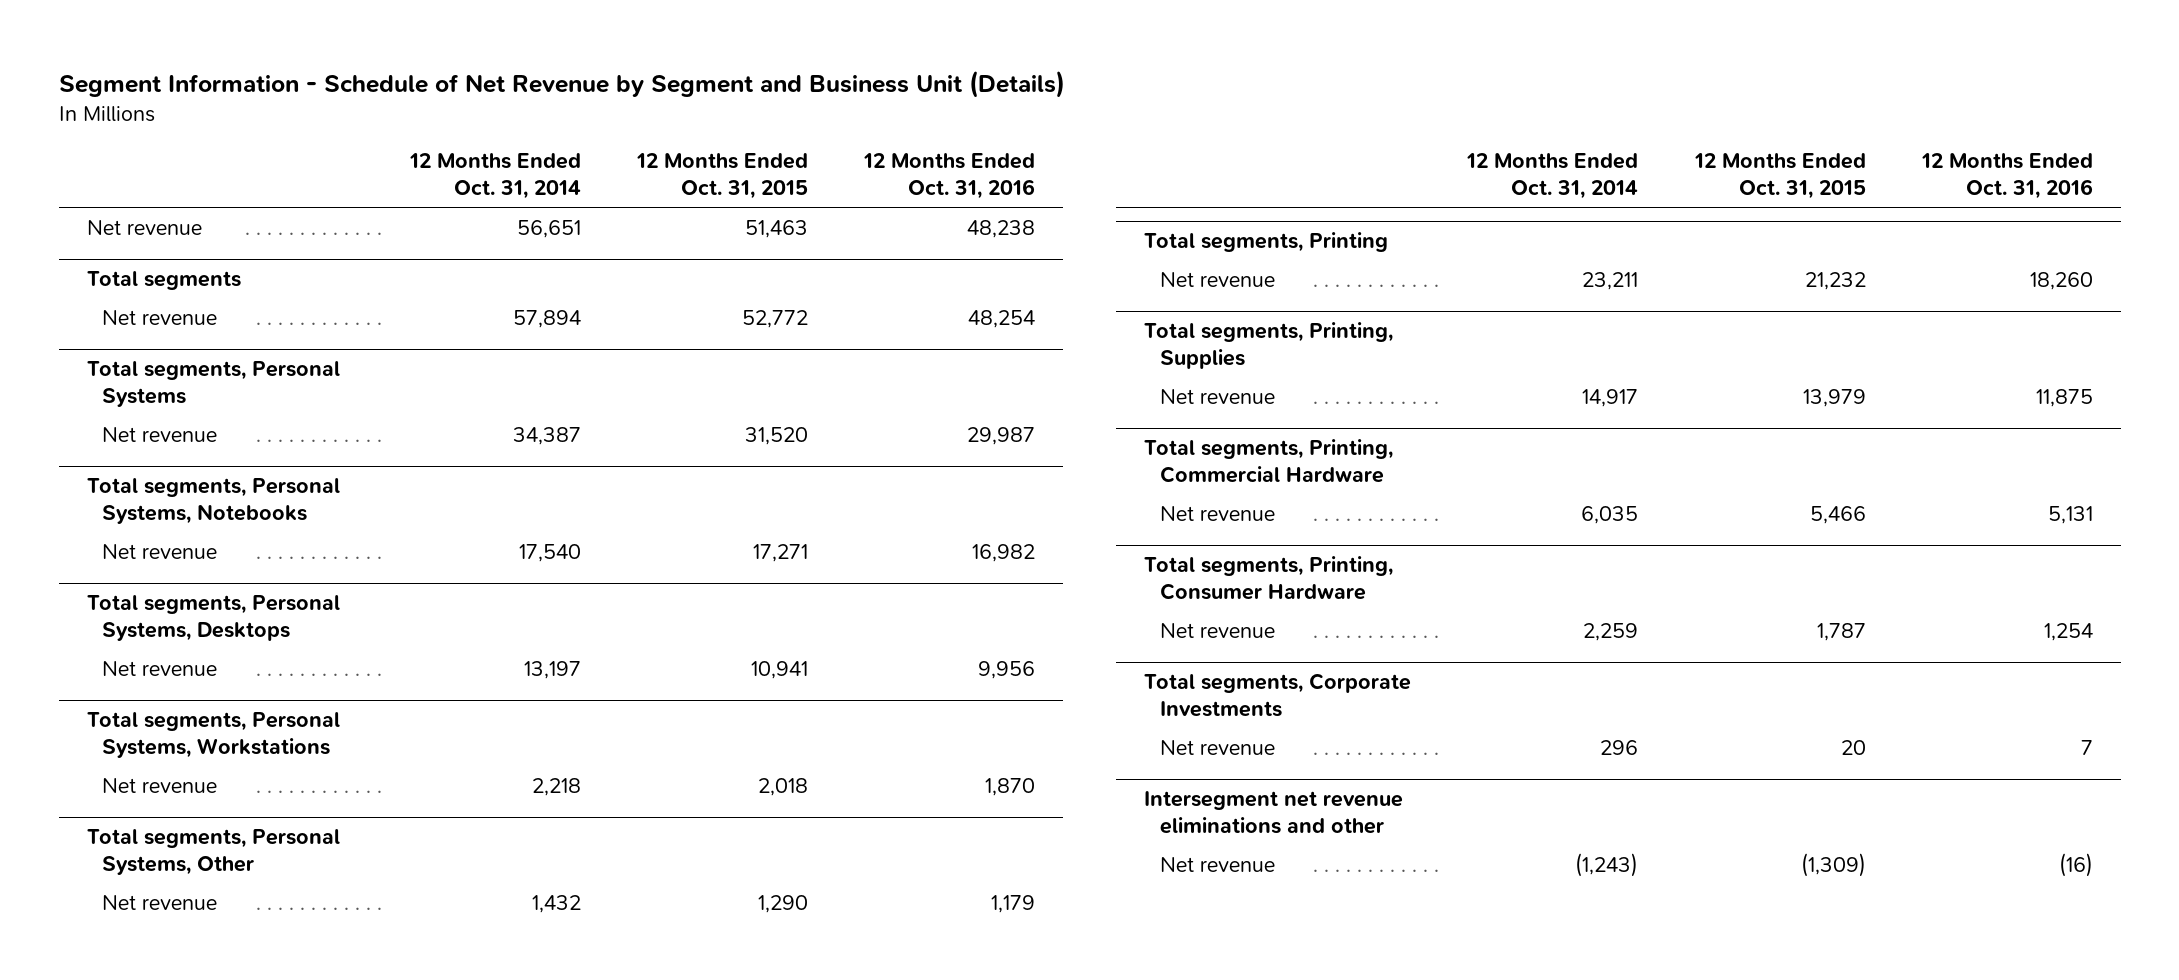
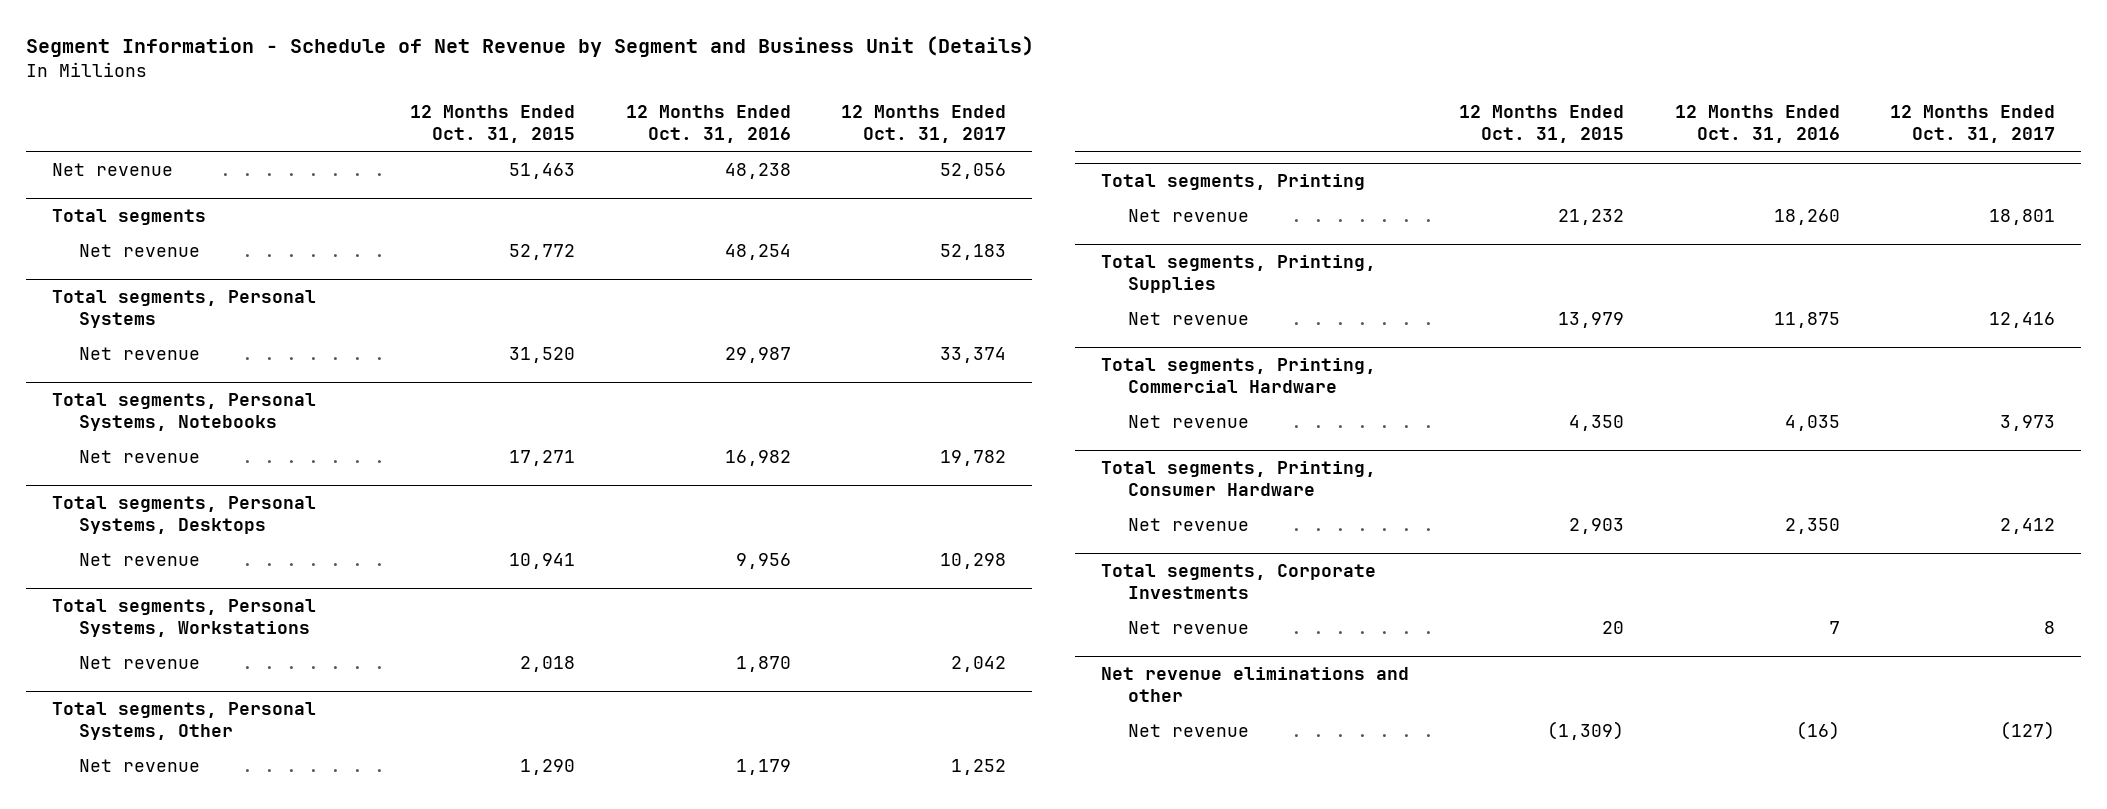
[408,153,581,200] 12 Months Ended Oct. 31, 2014 -> none
none -> [841,104,1007,143] 12 Months Ended Oct. 31, 2017
[1809,505,1866,524] 5,466 -> [1569,414,1625,431] 4,350
[2047,505,2093,524] 5,131 -> [1784,414,1840,431] 4,035
[1816,622,1866,641] 1,787 -> [1569,517,1625,534] 2,903
[2043,622,2093,641] 1,254 -> [1784,517,1840,534] 2,350
[1144,790,1404,834] Intersegment net revenue eliminations and other -> [1100,666,1409,702] Net revenue eliminations and other

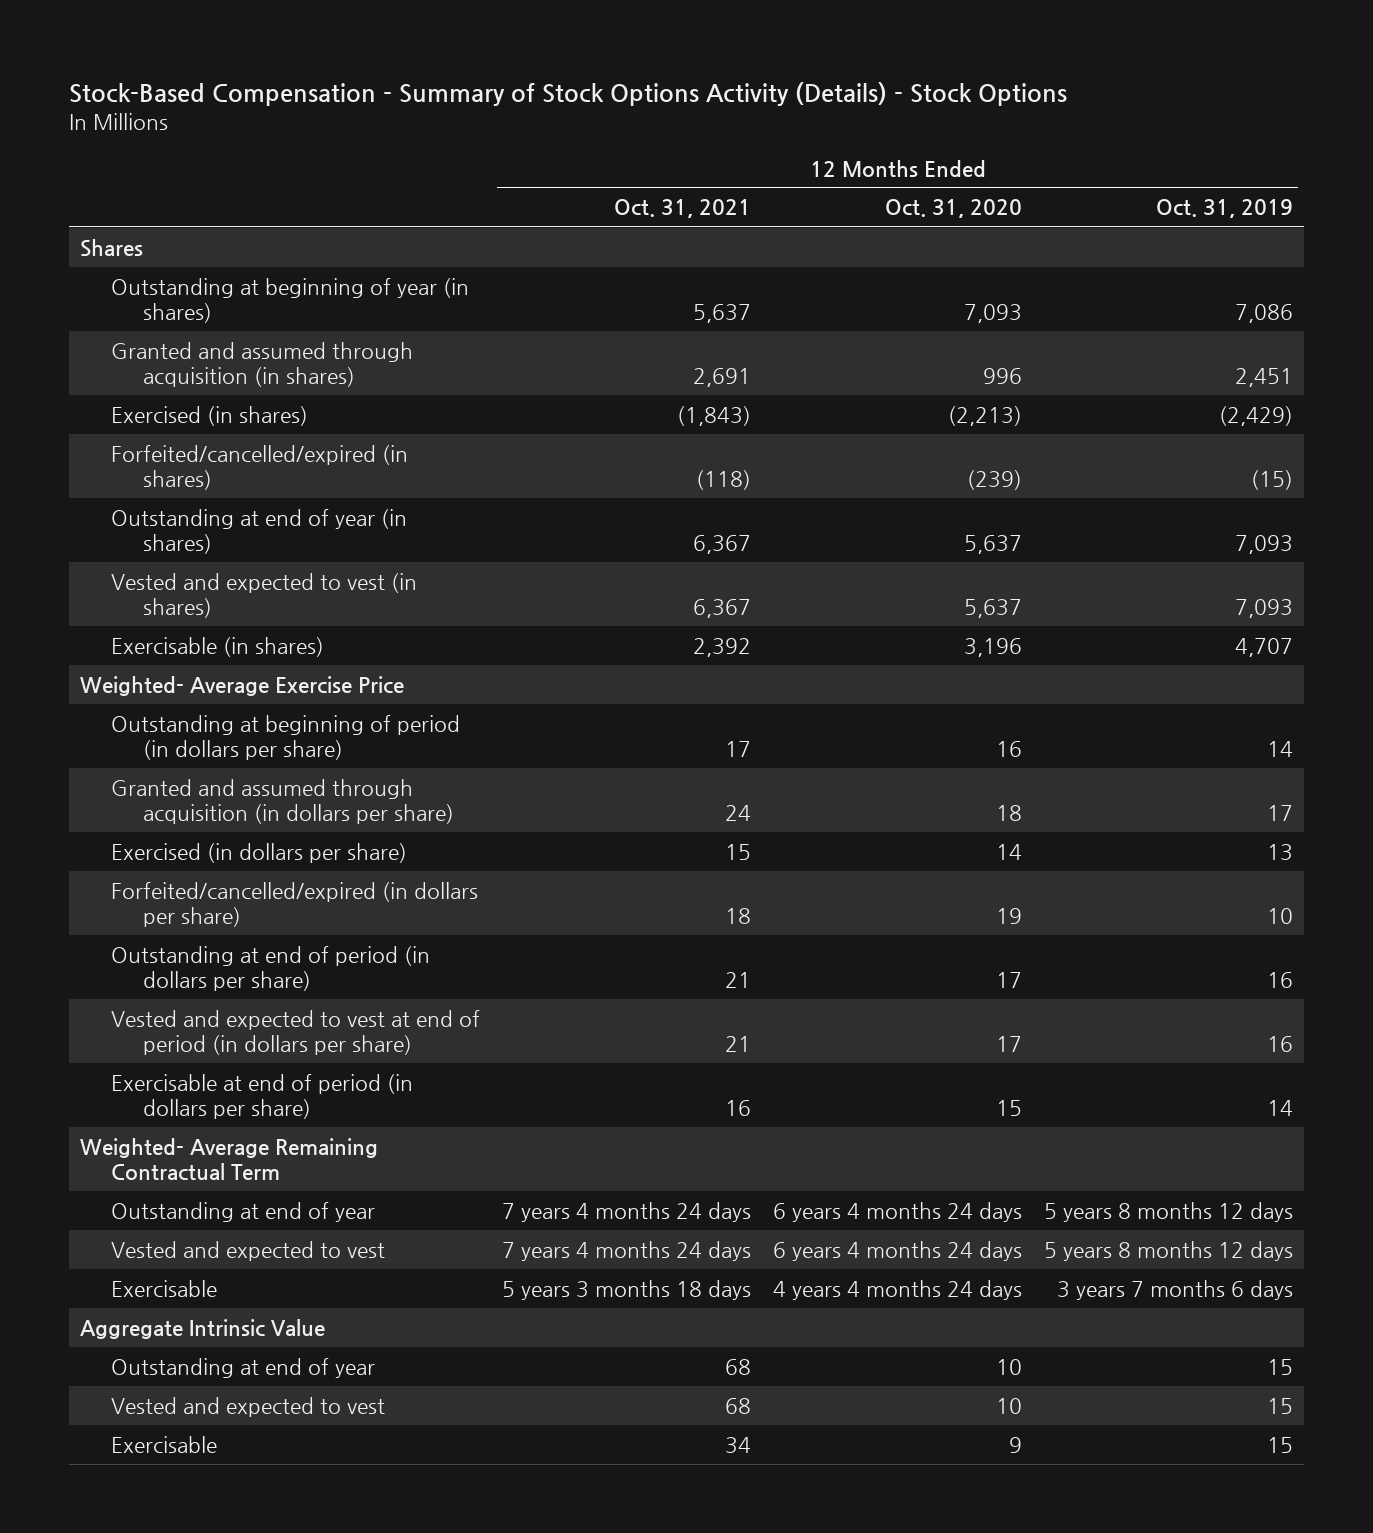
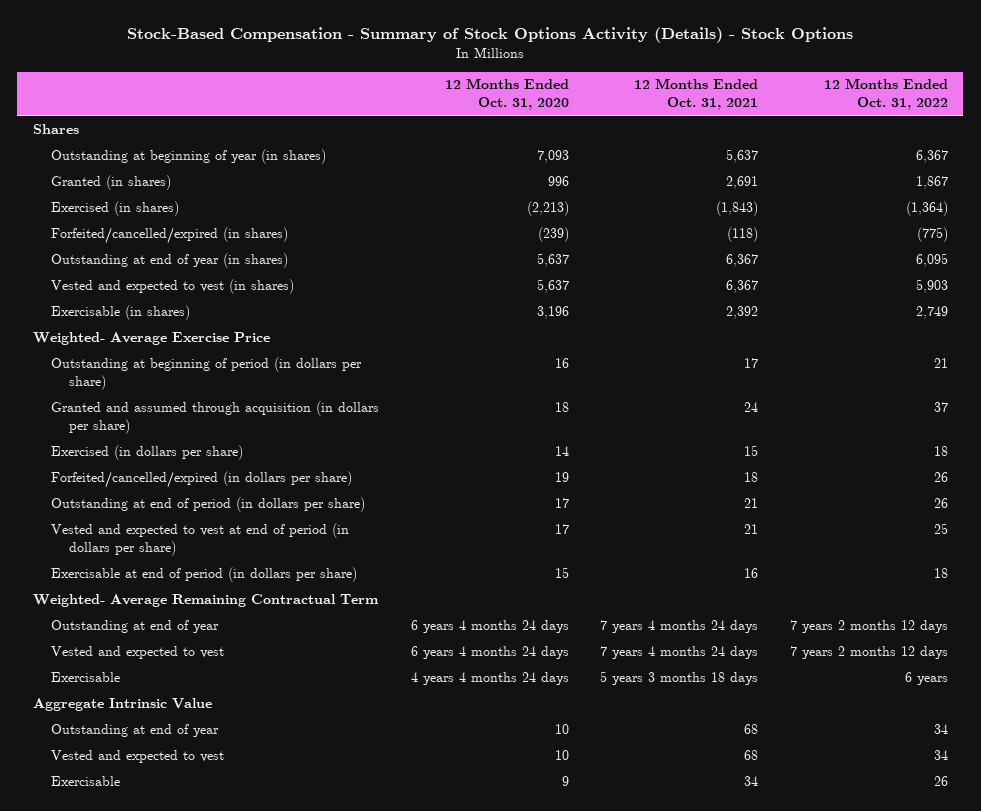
[1155,199,1293,219] Oct. 31, 2019 -> none
none -> [823,78,948,111] 12 Months Ended Oct. 31, 2022
[111,341,414,387] Granted and assumed through acquisition (in shares) -> [51,174,172,190] Granted (in shares)

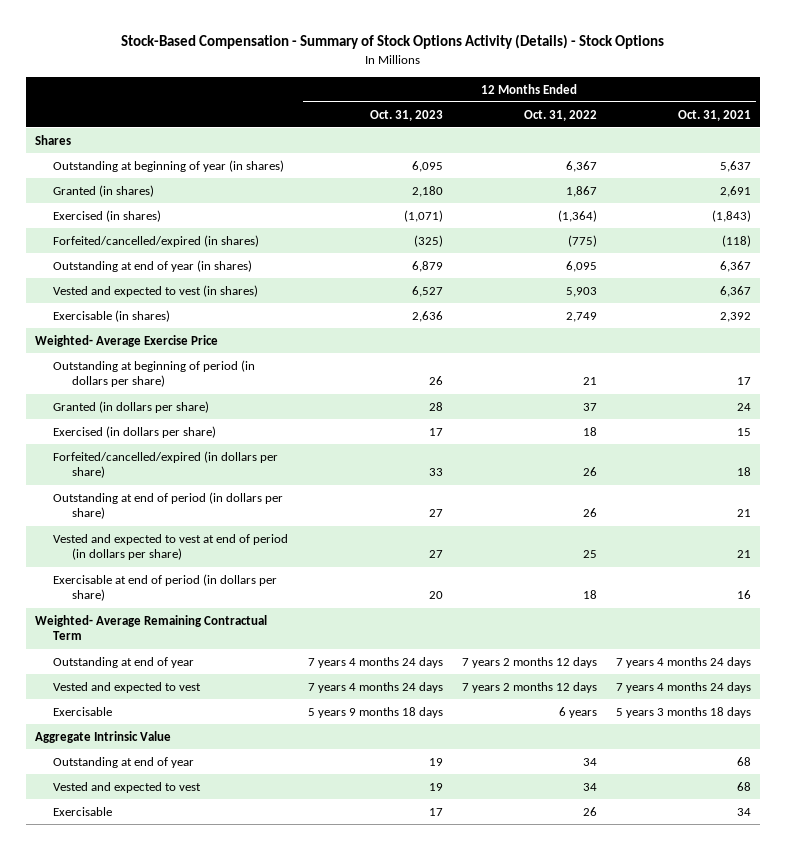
[444,78,569,111] 12 Months Ended Oct. 31, 2020 -> none
none -> [369,109,443,121] Oct. 31, 2023
[51,400,380,434] Granted and assumed through acquisition (in dollars per share) -> [53,400,210,413] Granted (in dollars per share)

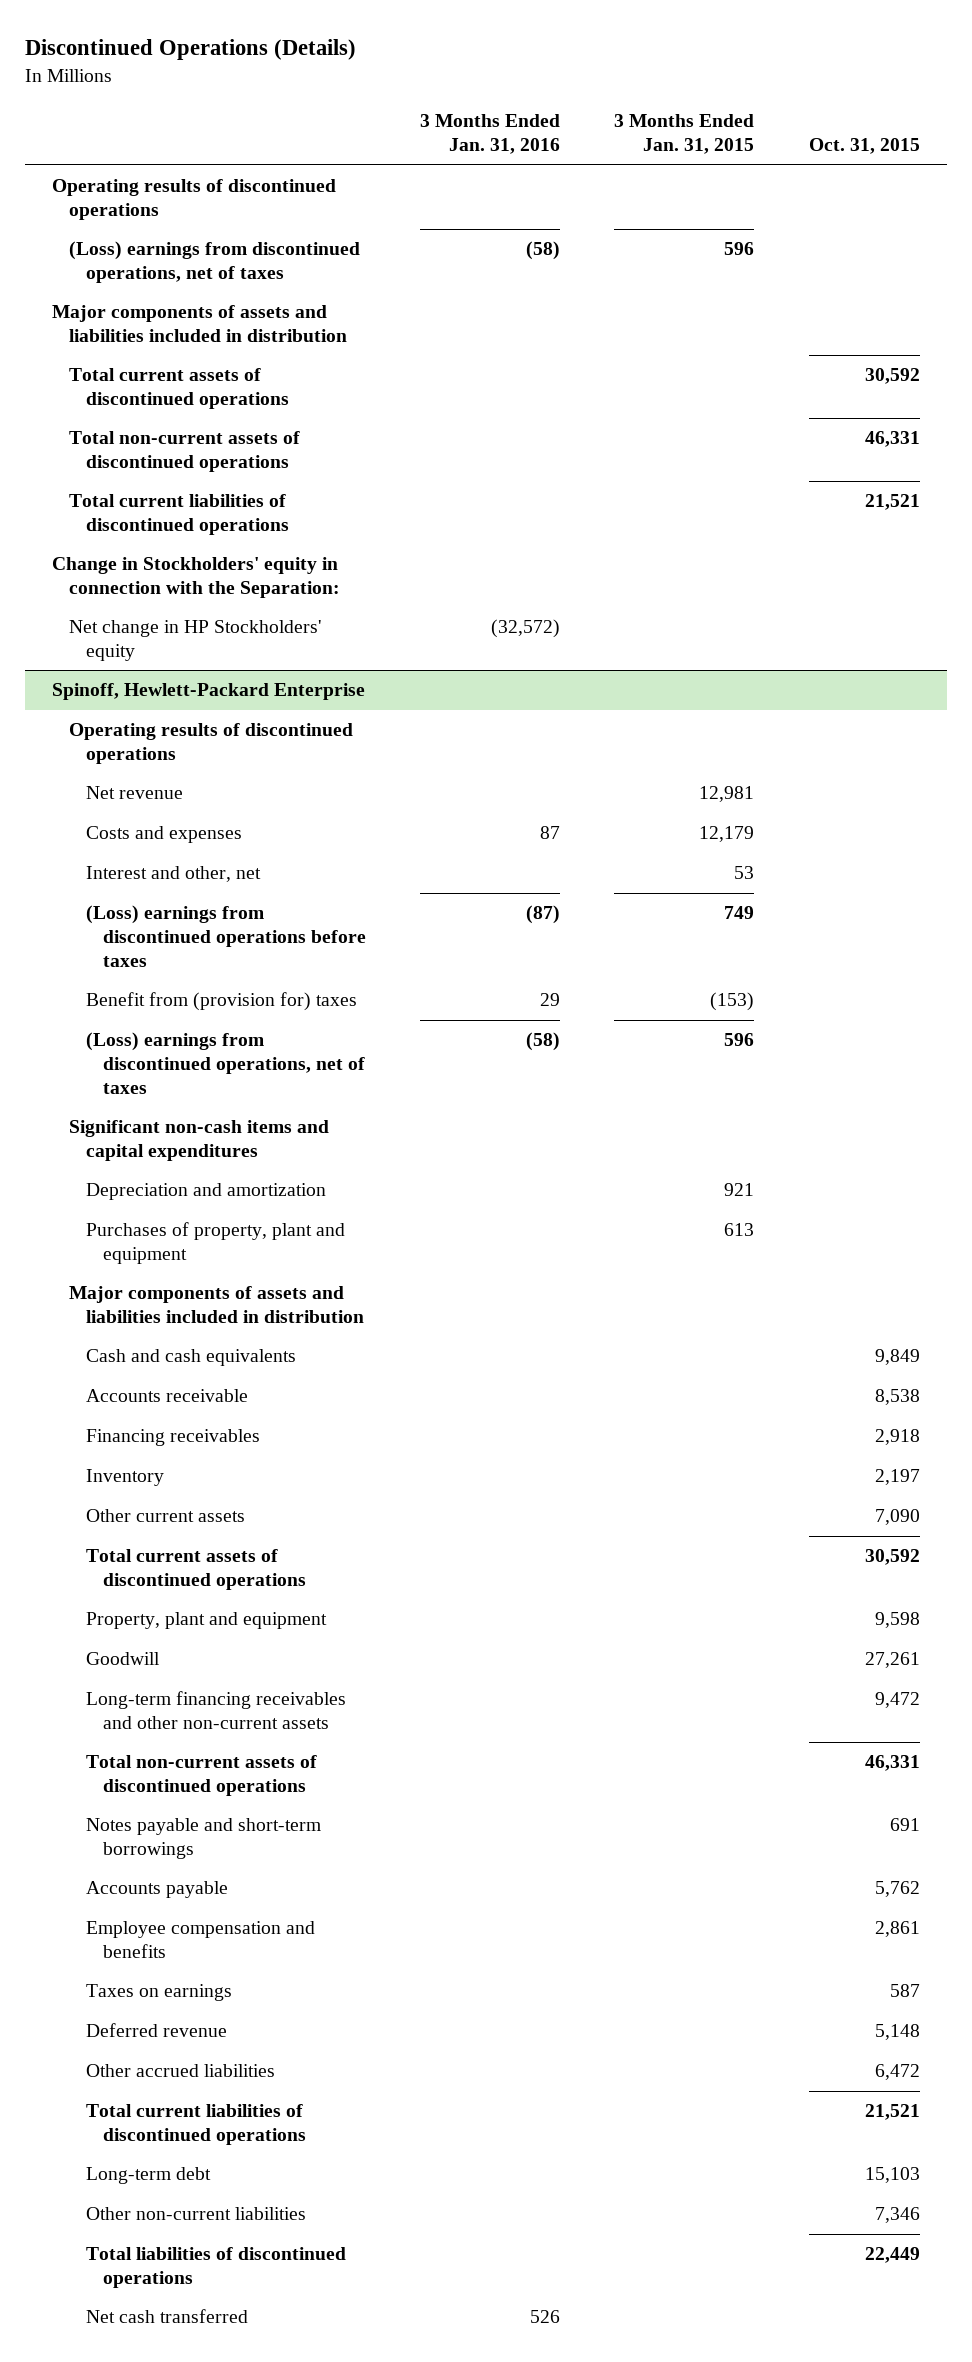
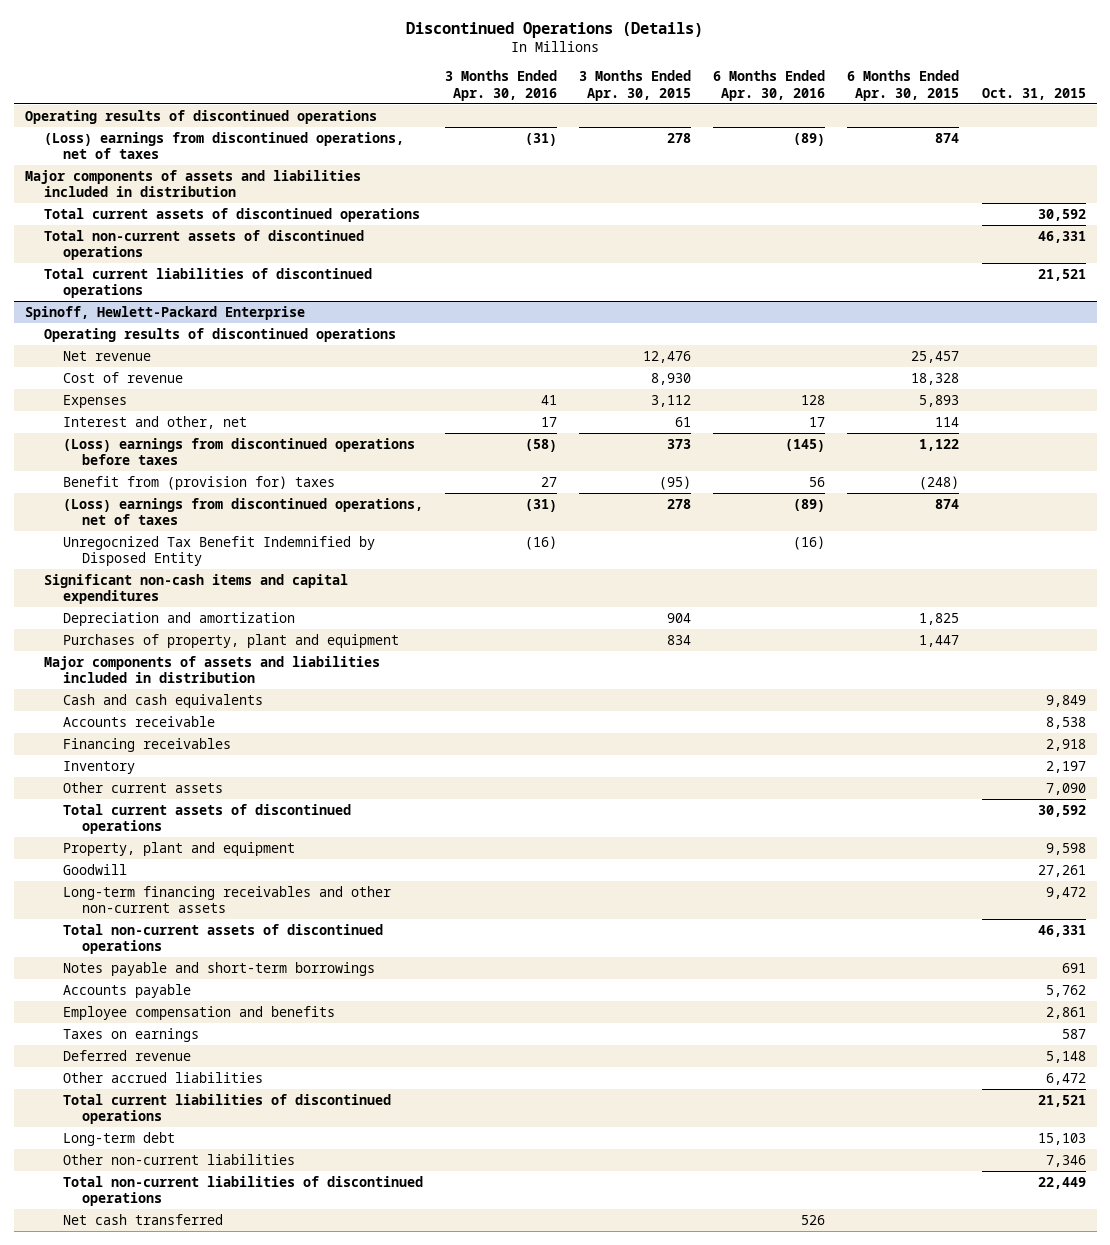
[420,114,561,155] 3 Months Ended Jan. 31, 2016 -> none
[614,114,755,155] 3 Months Ended Jan. 31, 2015 -> none
none -> [445,69,558,101] 3 Months Ended Apr. 30, 2016
none -> [579,69,692,101] 3 Months Ended Apr. 30, 2015
none -> [713,69,826,101] 6 Months Ended Apr. 30, 2016
none -> [847,69,960,101] 6 Months Ended Apr. 30, 2015
[52,557,341,599] Change in Stockholders' equity in connection with the Separation: -> none
[69,620,323,662] Net change in HP Stockholders' equity -> none
[86,826,243,844] Costs and expenses -> none
none -> [63,371,184,383] Cost of revenue
none -> [63,394,128,408] Expenses
none -> [63,535,376,567] Unregocnized Tax Benefit Indemnified by Disposed Entity
[86,2247,347,2289] Total liabilities of discontinued operations -> [63,1175,424,1207] Total non-current liabilities of discontinued operations

